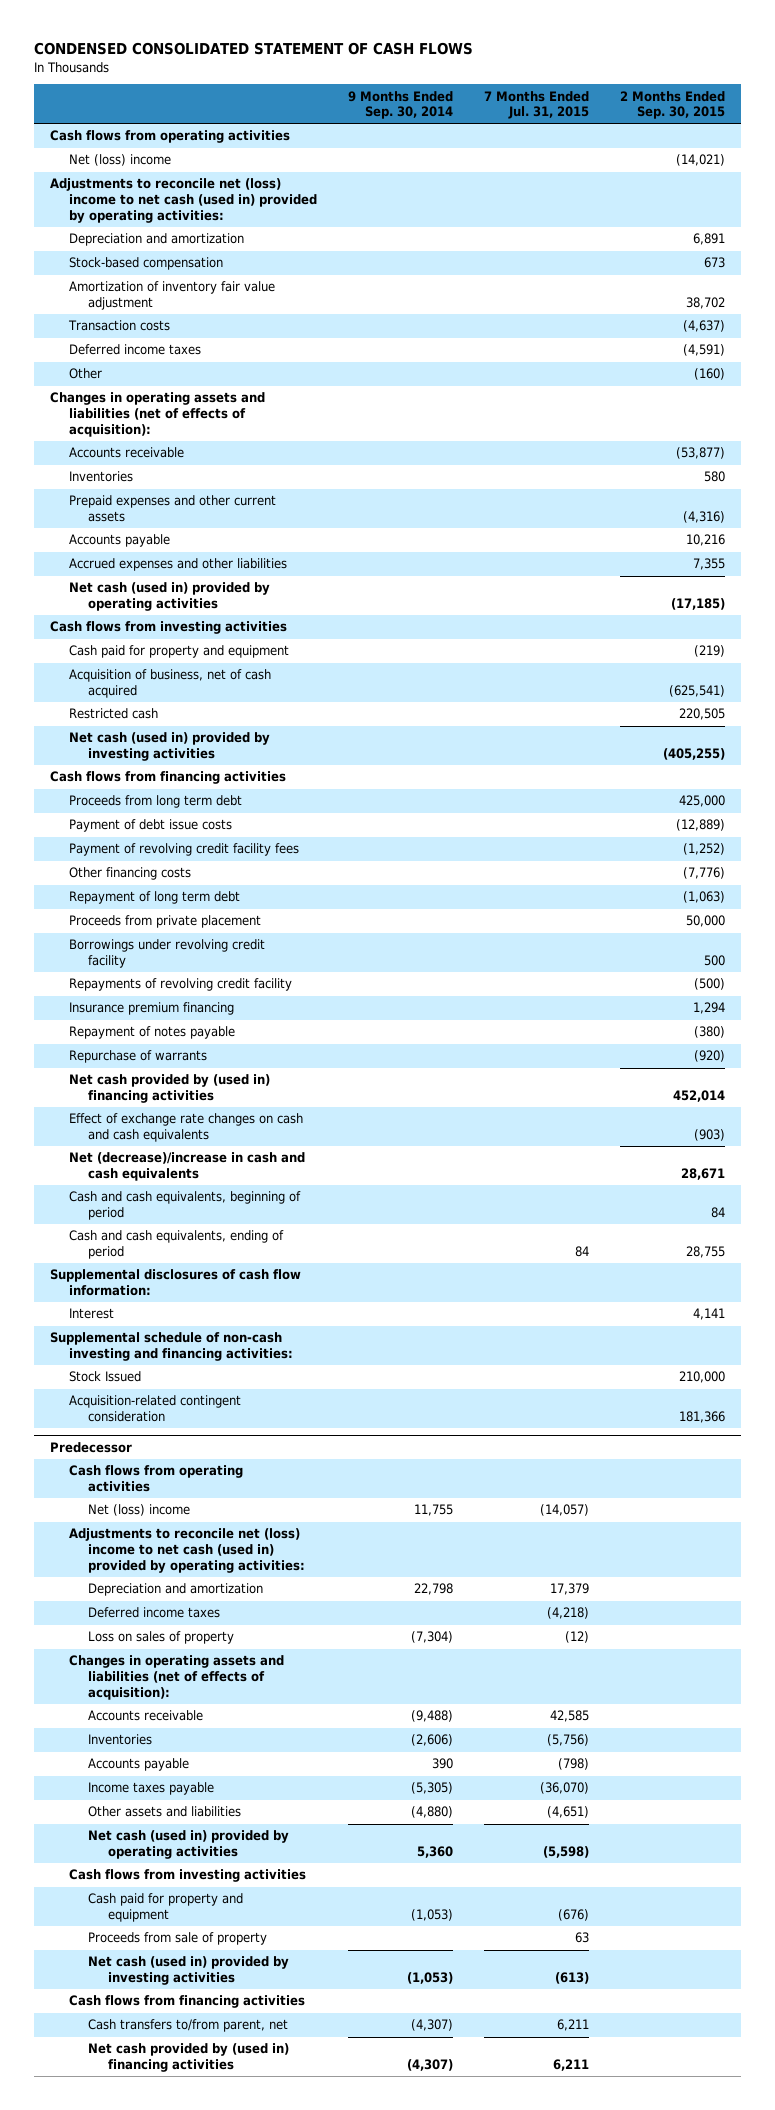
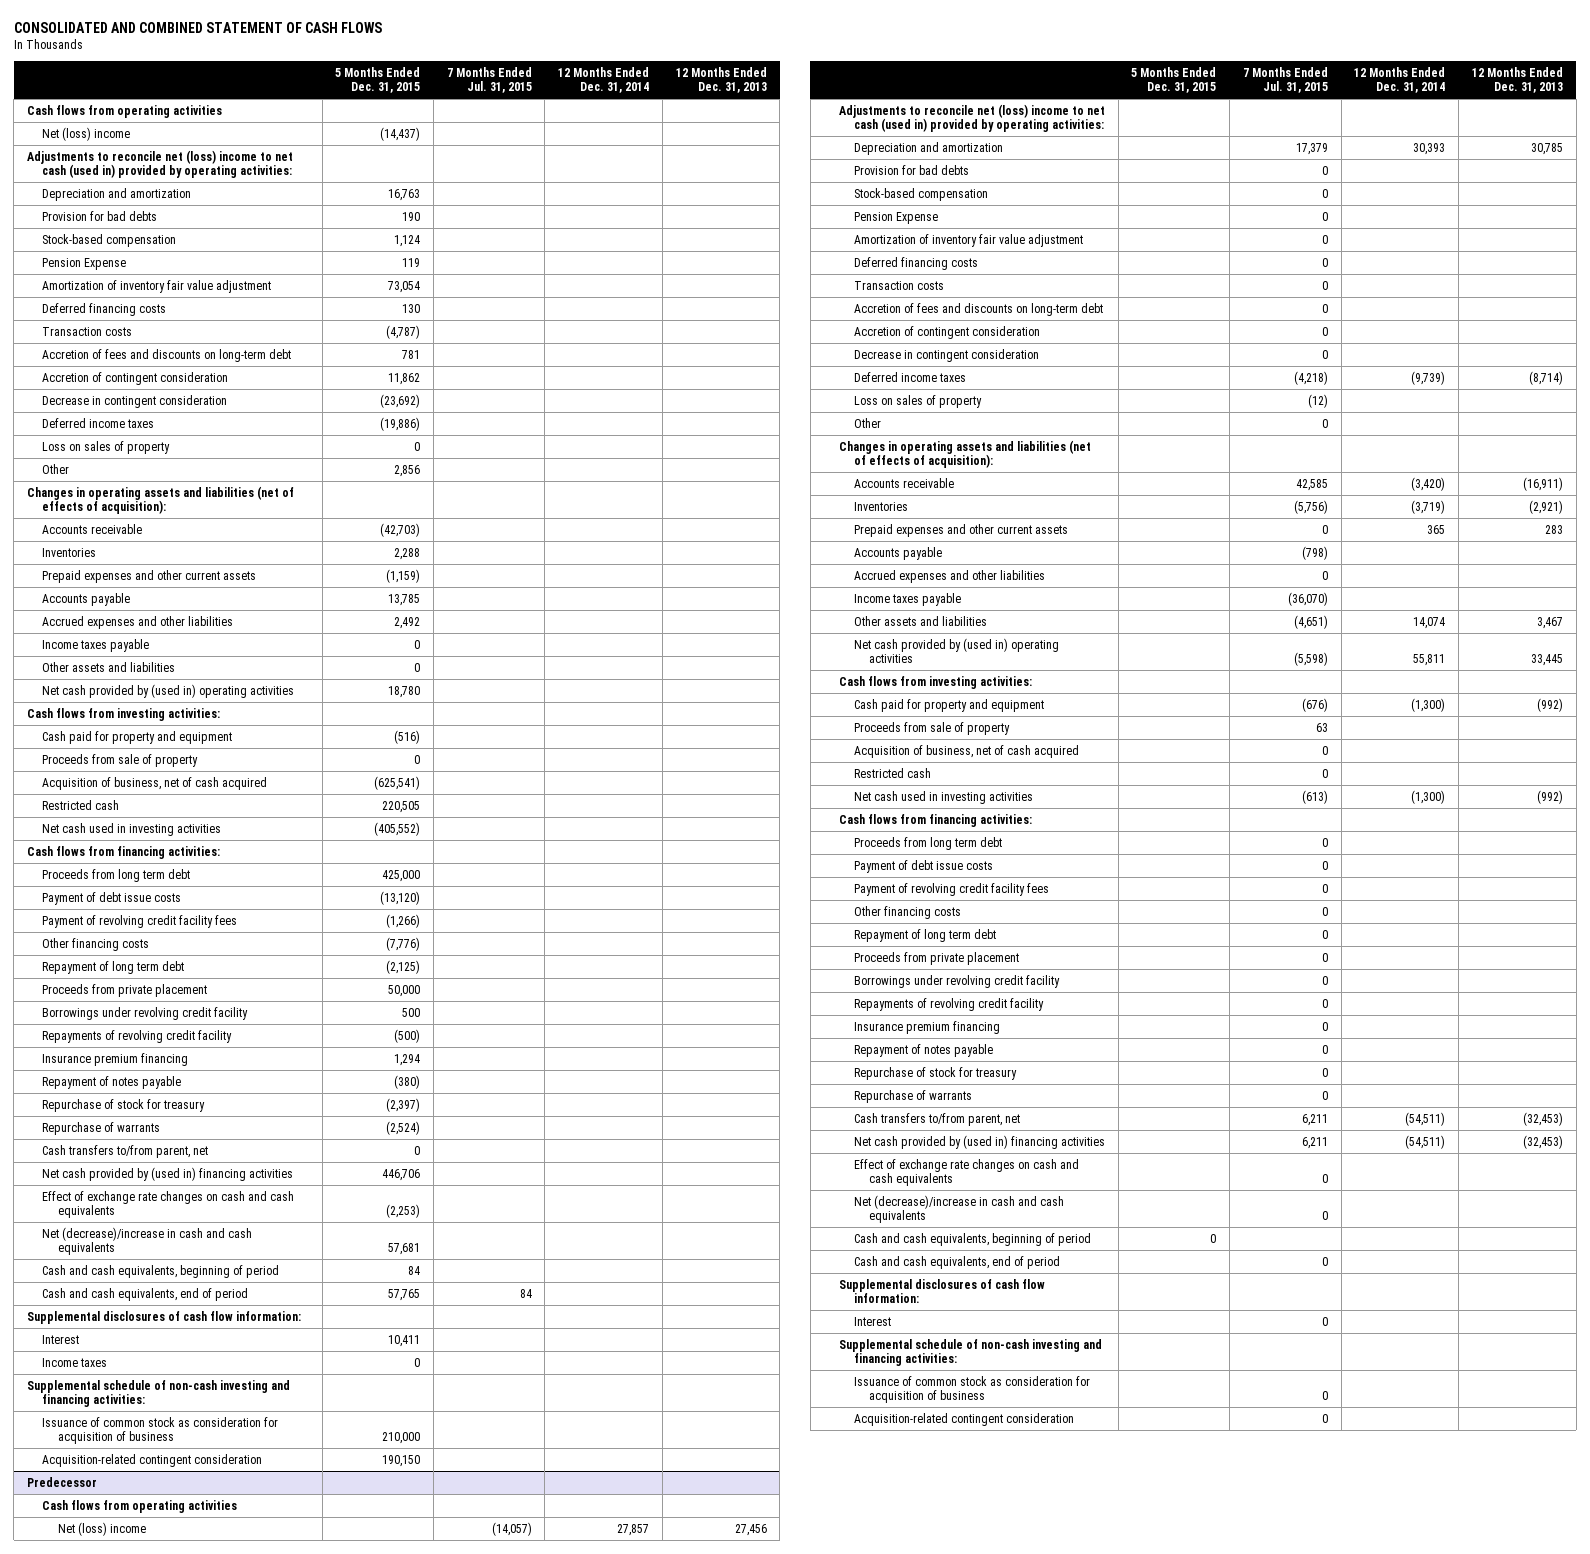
[34,42,474,56] CONDENSED CONSOLIDATED STATEMENT OF CASH FLOWS -> [13,21,382,33] CONSOLIDATED AND COMBINED STATEMENT OF CASH FLOWS
[348,90,454,120] 9 Months Ended Sep. 30, 2014 -> none
[620,90,726,120] 2 Months Ended Sep. 30, 2015 -> none
none -> [335,66,421,94] 5 Months Ended Dec. 31, 2015
none -> [558,66,650,94] 12 Months Ended Dec. 31, 2014
none -> [675,66,767,94] 12 Months Ended Dec. 31, 2013
none -> [42,210,158,221] Provision for bad debts
none -> [42,257,127,270] Pension Expense
none -> [42,302,167,316] Deferred financing costs
none -> [42,348,292,362] Accretion of fees and discounts on long-term debt
none -> [42,371,229,385] Accretion of contingent consideration
none -> [42,394,228,408] Decrease in contingent consideration
none -> [42,440,171,454] Loss on sales of property
none -> [42,638,150,652] Income taxes payable
none -> [42,661,176,672] Other assets and liabilities
[69,582,271,612] Net cash (used in) provided by operating activities -> [42,683,295,698] Net cash provided by (used in) operating activities
[49,621,287,635] Cash flows from investing activities -> [27,707,221,721] Cash flows from investing activities:
none -> [42,753,199,767] Proceeds from sale of property
[69,732,271,762] Net cash (used in) provided by investing activities -> [42,822,222,836] Net cash used in investing activities
[49,771,286,785] Cash flows from financing activities -> [27,845,221,859] Cash flows from financing activities:
none -> [42,1098,206,1112] Repurchase of stock for treasury
none -> [42,1144,209,1158] Cash transfers to/from parent, net
[69,1230,285,1260] Cash and cash equivalents, ending of period -> [42,1287,249,1301] Cash and cash equivalents, end of period
none -> [42,1357,108,1367] Income taxes
[69,1371,142,1383] Stock Issued -> [42,1416,279,1445] Issuance of common stock as consideration for acquisition of business
none -> [853,164,969,175] Provision for bad debts
none -> [853,187,988,201] Stock-based compensation
none -> [853,211,938,224] Pension Expense
none -> [853,233,1083,247] Amortization of inventory fair value adjustment
none -> [853,256,978,270] Deferred financing costs
none -> [853,280,944,290] Transaction costs
none -> [853,302,1103,316] Accretion of fees and discounts on long-term debt
none -> [853,325,1040,339] Accretion of contingent consideration
none -> [853,348,1039,362] Decrease in contingent consideration
none -> [853,417,881,428] Other
none -> [853,523,1068,537] Prepaid expenses and other current assets
none -> [853,569,1045,583] Accrued expenses and other liabilities
[88,1830,290,1860] Net cash (used in) provided by operating activities -> [853,637,1059,664] Net cash provided by (used in) operating activities
[69,1869,307,1883] Cash flows from investing activities -> [838,675,1032,689] Cash flows from investing activities:
none -> [853,744,1079,758] Acquisition of business, net of cash acquired
none -> [853,767,931,778] Restricted cash
[88,1956,290,1986] Net cash (used in) provided by investing activities -> [853,790,1033,804] Net cash used in investing activities
[69,1995,306,2009] Cash flows from financing activities -> [838,813,1032,827] Cash flows from financing activities:
none -> [853,836,1002,850] Proceeds from long term debt
none -> [853,859,993,873] Payment of debt issue costs
none -> [853,882,1049,896] Payment of revolving credit facility fees
none -> [853,905,961,919] Other financing costs
none -> [853,928,996,942] Repayment of long term debt
none -> [853,951,1019,965] Proceeds from private placement
none -> [853,974,1060,988] Borrowings under revolving credit facility
none -> [853,997,1044,1011] Repayments of revolving credit facility
none -> [853,1020,1000,1034] Insurance premium financing
none -> [853,1043,993,1057] Repayment of notes payable
none -> [853,1066,1017,1080] Repurchase of stock for treasury
none -> [853,1089,972,1103] Repurchase of warrants
none -> [853,1158,1079,1187] Effect of exchange rate changes on cash and cash equivalents
none -> [853,1194,1064,1224] Net (decrease)/increase in cash and cash equivalents
none -> [853,1232,1091,1246] Cash and cash equivalents, beginning of period
none -> [853,1255,1060,1269] Cash and cash equivalents, end of period
none -> [838,1278,1045,1304] Supplemental disclosures of cash flow information:
none -> [853,1316,891,1326] Interest
none -> [838,1338,1102,1367] Supplemental schedule of non-cash investing and financing activities:
none -> [853,1375,1090,1404] Issuance of common stock as consideration for acquisition of business
none -> [853,1412,1074,1426] Acquisition-related contingent consideration

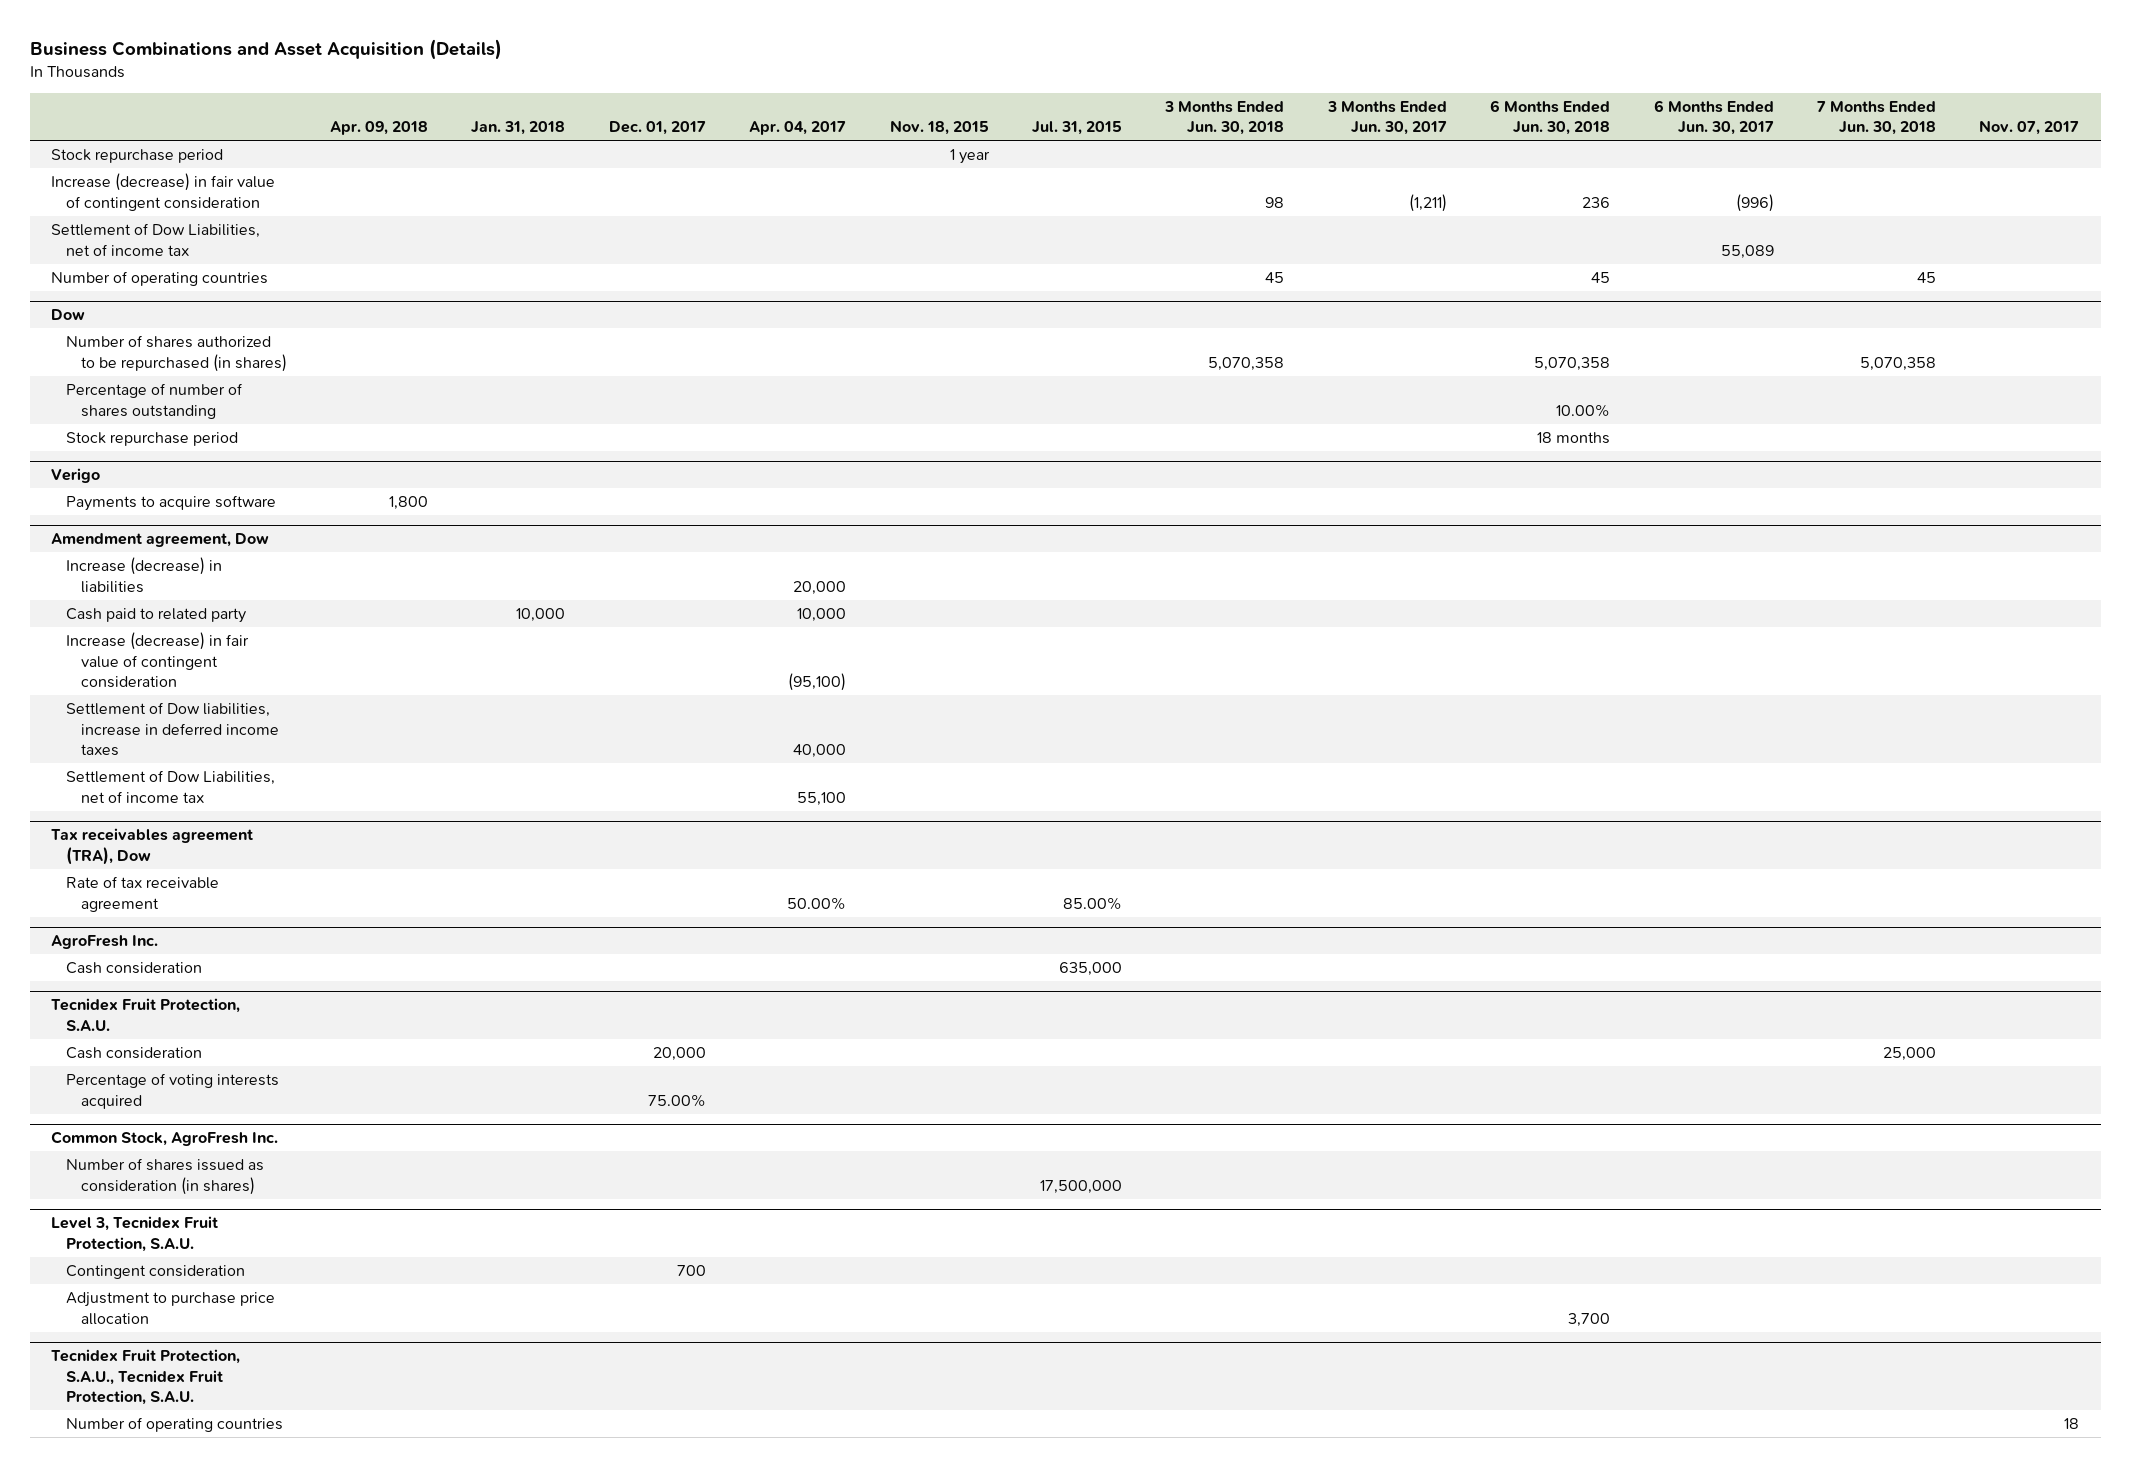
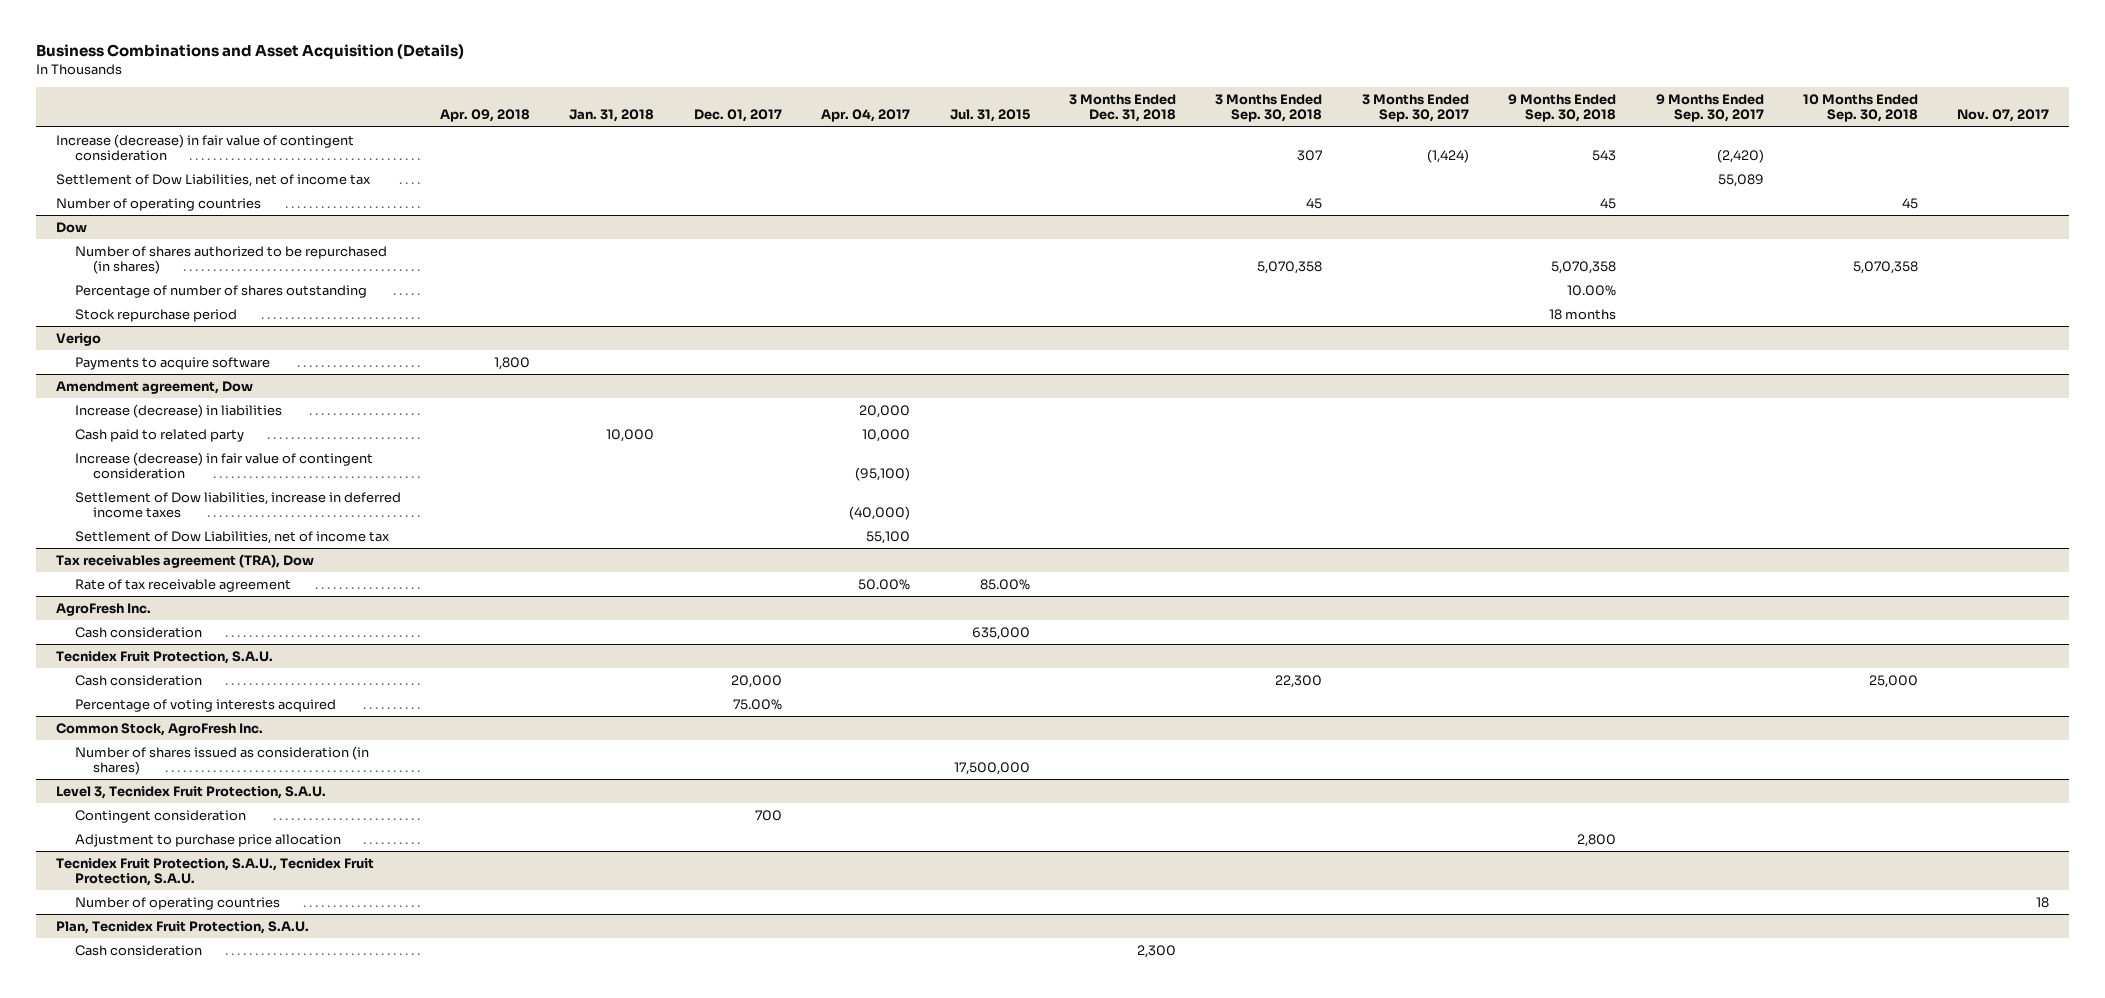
[889,120,989,136] Nov. 18, 2015 -> none
[1164,100,1285,136] 3 Months Ended Jun. 30, 2018 -> none
[1326,100,1447,136] 3 Months Ended Jun. 30, 2017 -> none
[1490,99,1611,136] 6 Months Ended Jun. 30, 2018 -> none
[1653,99,1774,136] 6 Months Ended Jun. 30, 2017 -> none
[1816,100,1936,136] 7 Months Ended Jun. 30, 2018 -> none
none -> [1068,94,1176,123] 3 Months Ended Dec. 31, 2018
none -> [1215,94,1323,123] 3 Months Ended Sep. 30, 2018
none -> [1361,94,1469,123] 3 Months Ended Sep. 30, 2017
none -> [1508,94,1617,123] 9 Months Ended Sep. 30, 2018
none -> [1655,94,1764,123] 9 Months Ended Sep. 30, 2017
none -> [1802,94,1918,123] 10 Months Ended Sep. 30, 2018
[51,149,224,164] Stock repurchase period -> none
[793,744,847,759] 40,000 -> [849,506,911,521] (40,000)
none -> [55,920,309,934] Plan, Tecnidex Fruit Protection, S.A.U.
none -> [74,944,202,956] Cash consideration

